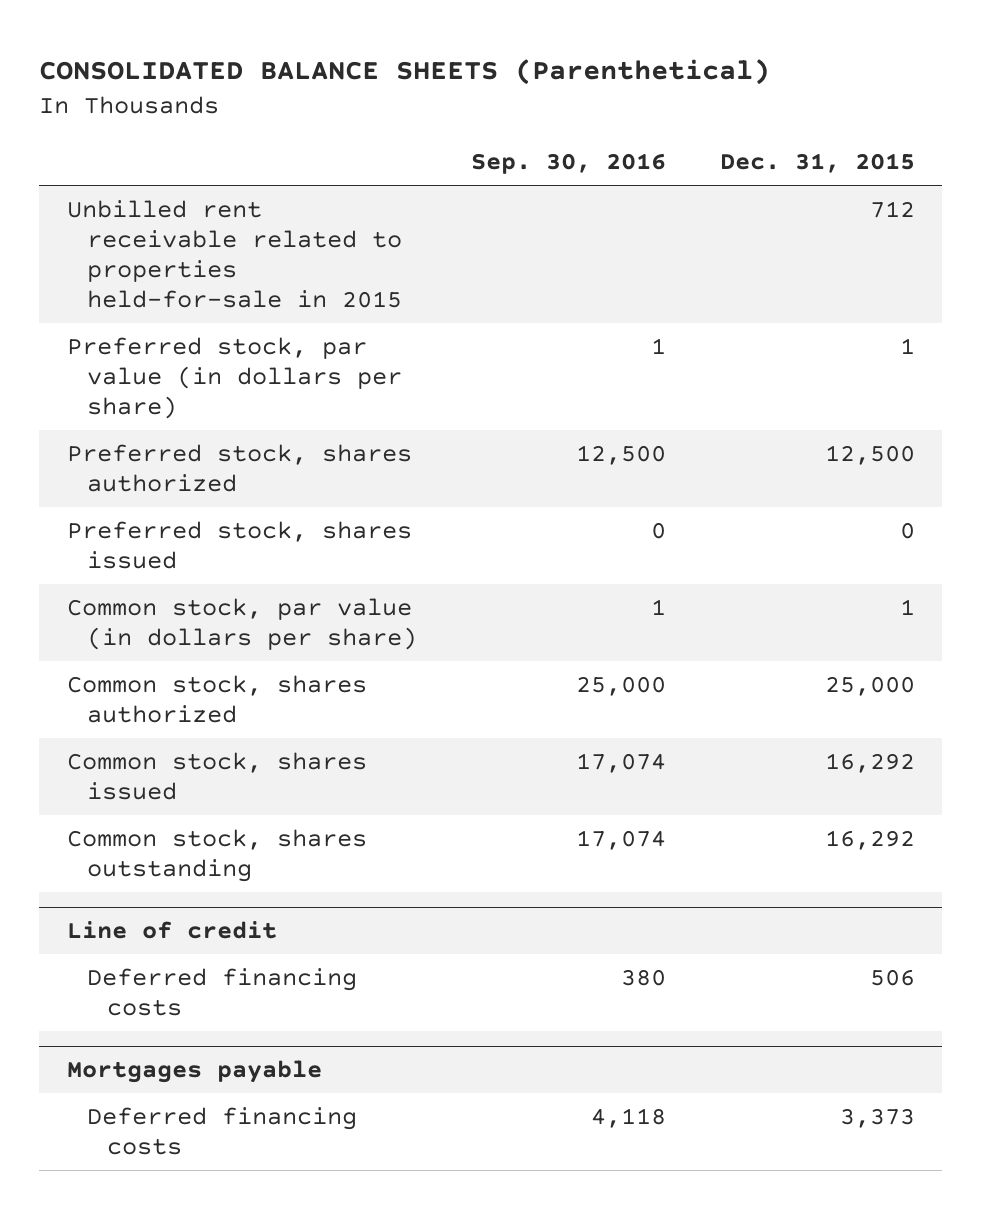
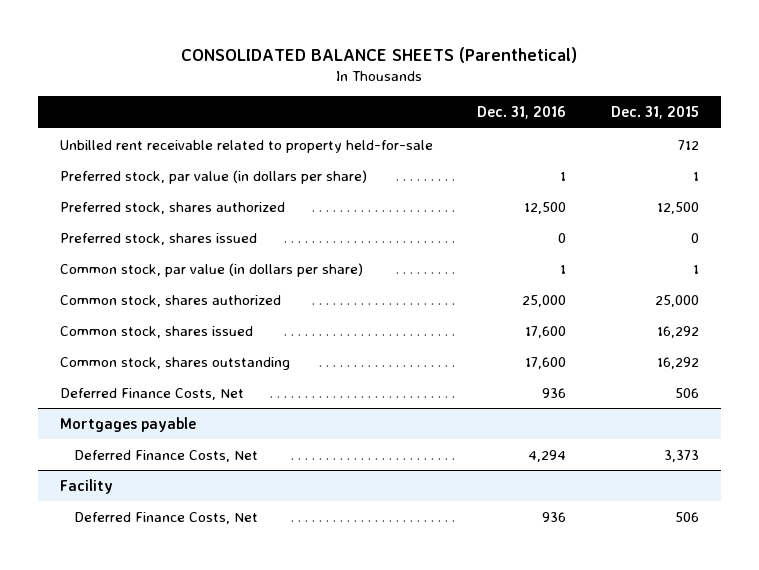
[470,153,666,175] Sep. 30, 2016 -> none
none -> [477,106,567,120] Dec. 31, 2016
[66,199,402,309] Unbilled rent receivable related to properties held-for-sale in 2015 -> [59,139,433,153] Unbilled rent receivable related to property held-for-sale
[66,921,277,940] Line of credit -> none
[86,967,357,1017] Deferred financing costs -> [59,387,244,400] Deferred Finance Costs, Net
[86,1106,357,1156] Deferred financing costs -> [74,449,259,462] Deferred Finance Costs, Net
none -> [59,478,113,494] Facility
none -> [74,511,259,524] Deferred Finance Costs, Net

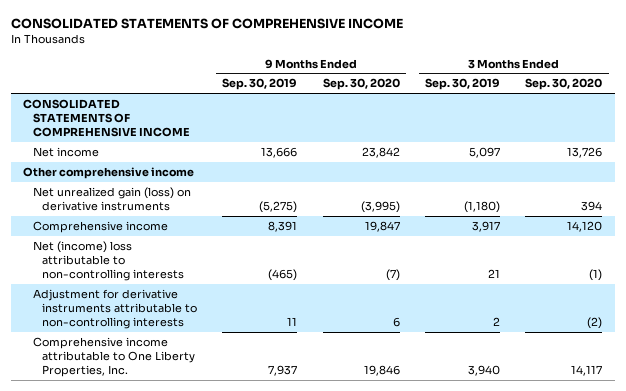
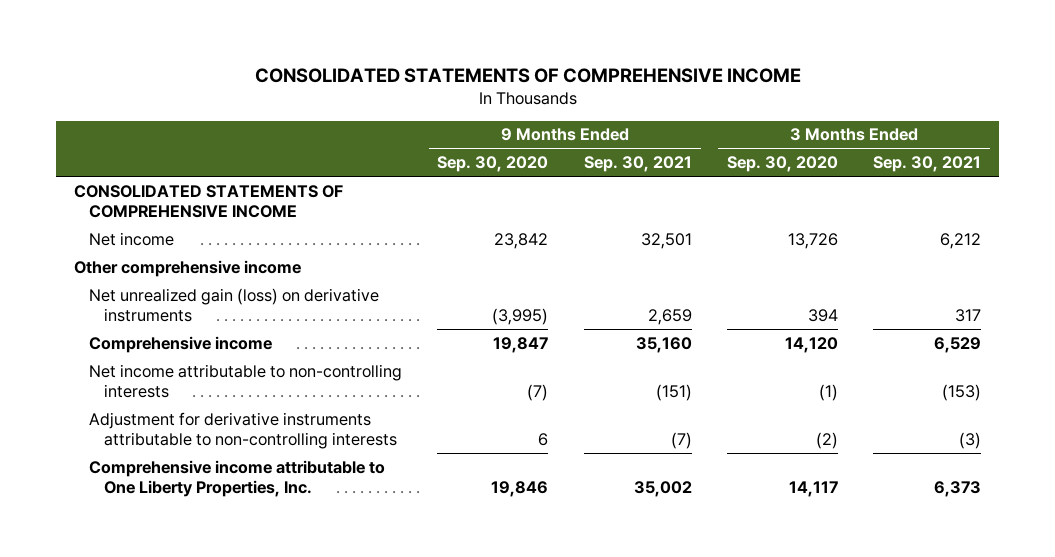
[222,78,298,91] Sep. 30, 2019 -> none
[424,78,500,91] Sep. 30, 2019 -> none
none -> [583,156,692,173] Sep. 30, 2021
none -> [873,156,982,173] Sep. 30, 2021
[32,240,184,281] Net (income) loss attributable to non-controlling interests -> [88,363,402,398] Net income attributable to non-controlling interests

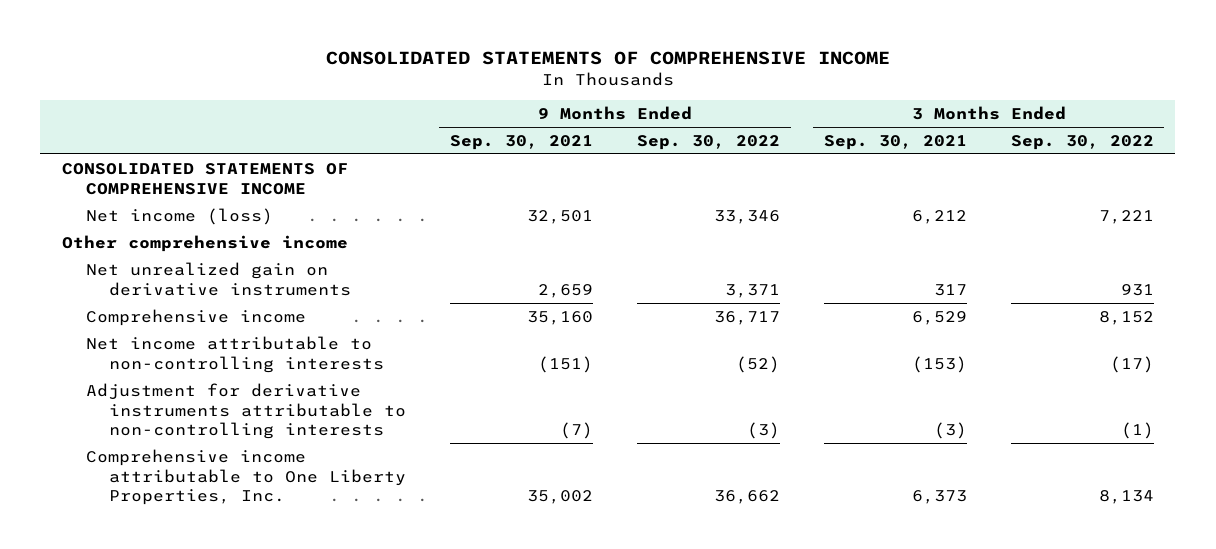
[437,156,549,173] Sep. 30, 2020 -> none
[727,156,839,173] Sep. 30, 2020 -> none
none -> [636,134,780,150] Sep. 30, 2022
none -> [1010,134,1154,150] Sep. 30, 2022
[88,231,174,246] Net income -> [85,207,273,225] Net income (loss)
[88,287,379,322] Net unrealized gain (loss) on derivative instruments -> [85,261,352,296] Net unrealized gain on derivative instruments

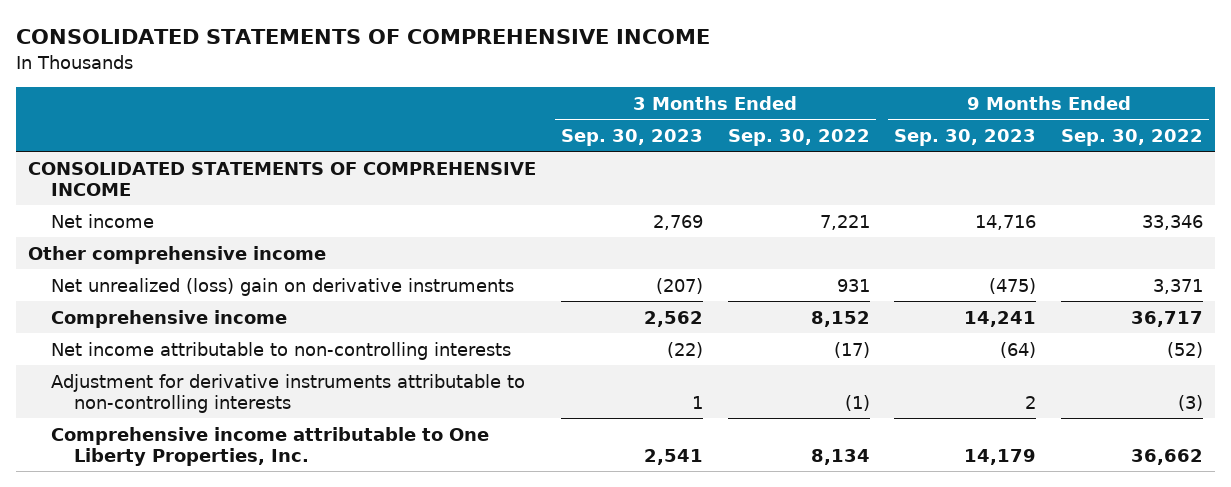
[450,134,594,150] Sep. 30, 2021 -> none
[823,134,967,150] Sep. 30, 2021 -> none
none -> [561,128,704,146] Sep. 30, 2023
none -> [894,128,1037,146] Sep. 30, 2023
[85,207,273,225] Net income (loss) -> [51,213,155,228] Net income
[85,261,352,296] Net unrealized gain on derivative instruments -> [51,277,515,296] Net unrealized (loss) gain on derivative instruments

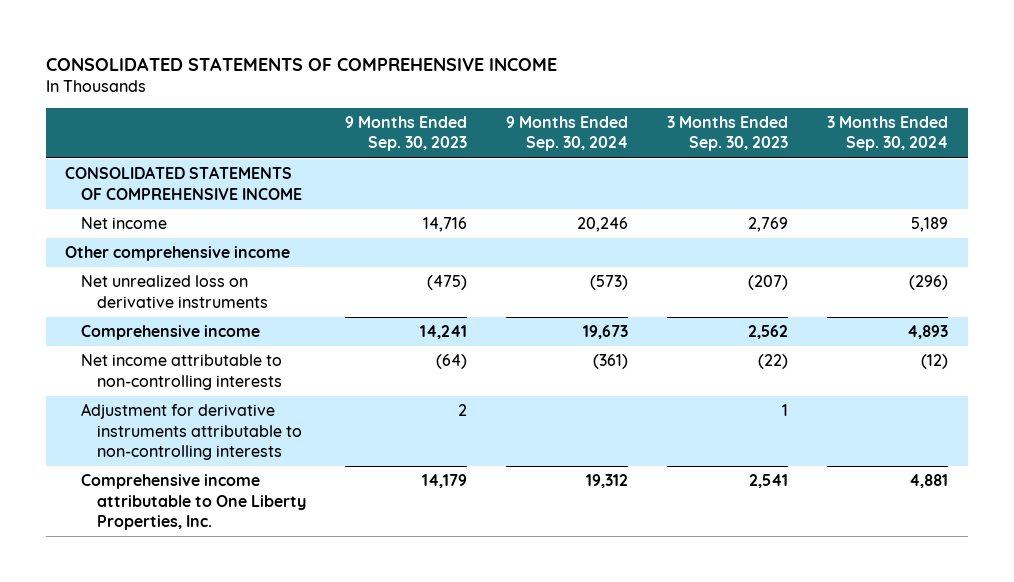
[727,128,870,146] Sep. 30, 2022 -> none
[1060,128,1203,146] Sep. 30, 2022 -> none
none -> [506,115,629,152] 9 Months Ended Sep. 30, 2024
none -> [827,115,949,152] 3 Months Ended Sep. 30, 2024
[51,277,515,296] Net unrealized (loss) gain on derivative instruments -> [81,275,269,308] Net unrealized loss on derivative instruments

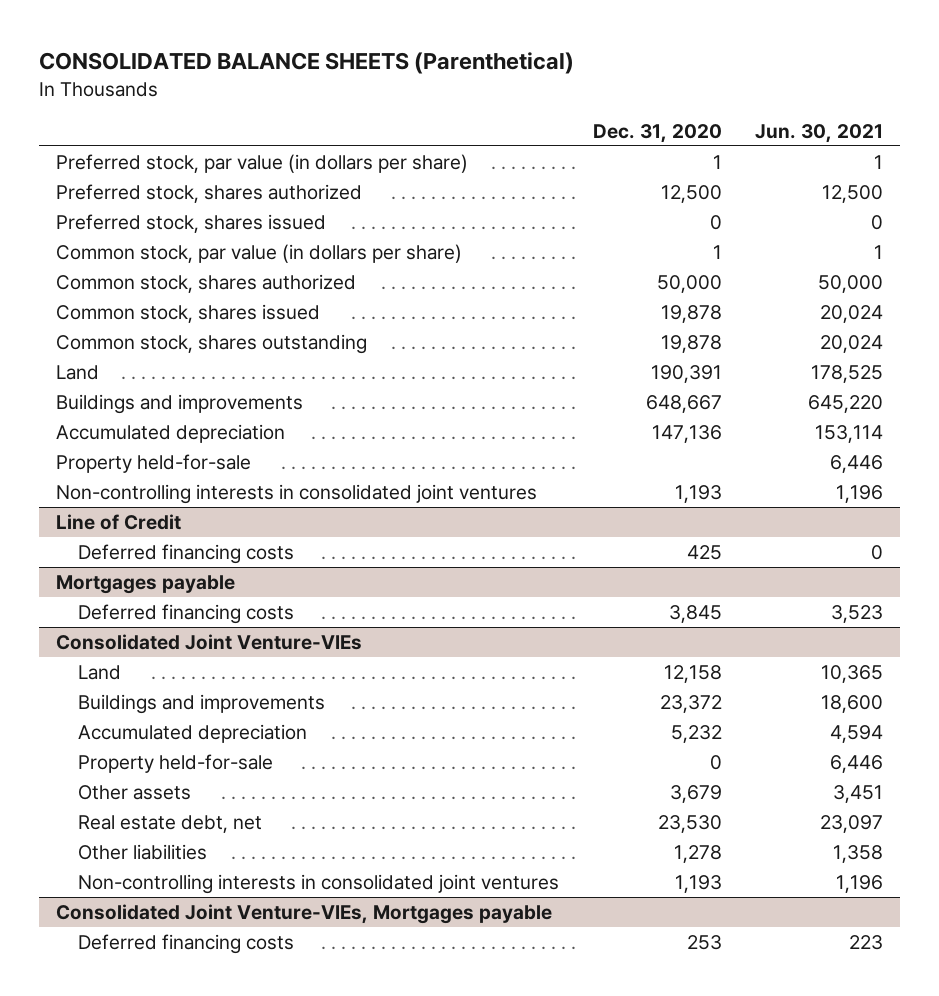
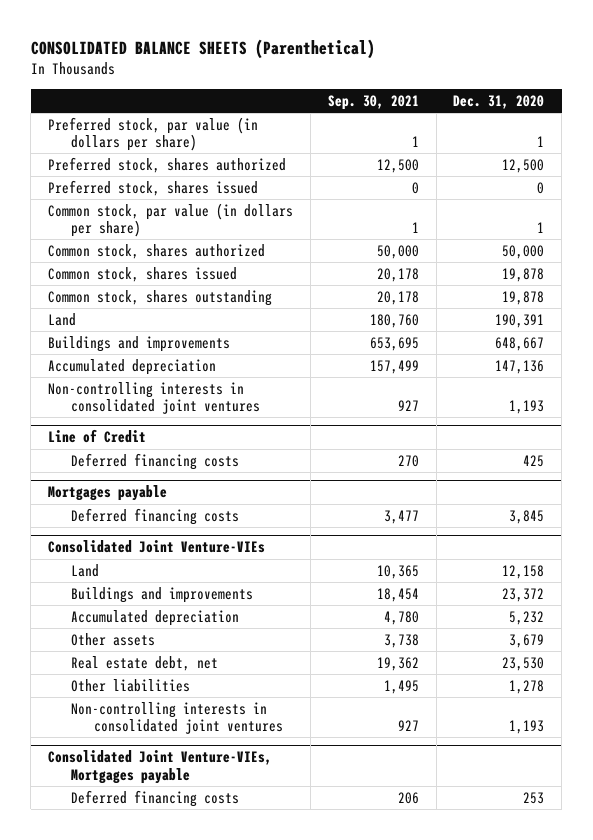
[755,123,884,143] Jun. 30, 2021 -> none
none -> [327,95,419,111] Sep. 30, 2021
[55,454,251,474] Property held-for-sale -> none
[78,754,274,774] Property held-for-sale -> none

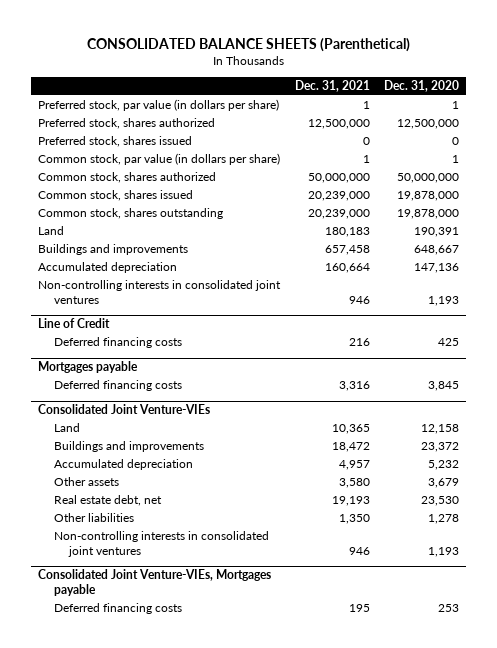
[327,95,419,111] Sep. 30, 2021 -> none
none -> [294,79,370,92] Dec. 31, 2021
[502,158,545,173] 12,500 -> [396,119,459,130] 12,500,000
[502,244,545,259] 50,000 -> [396,173,459,184] 50,000,000
[502,267,545,282] 19,878 -> [396,191,459,202] 19,878,000
[502,290,545,305] 19,878 -> [396,209,459,220] 19,878,000

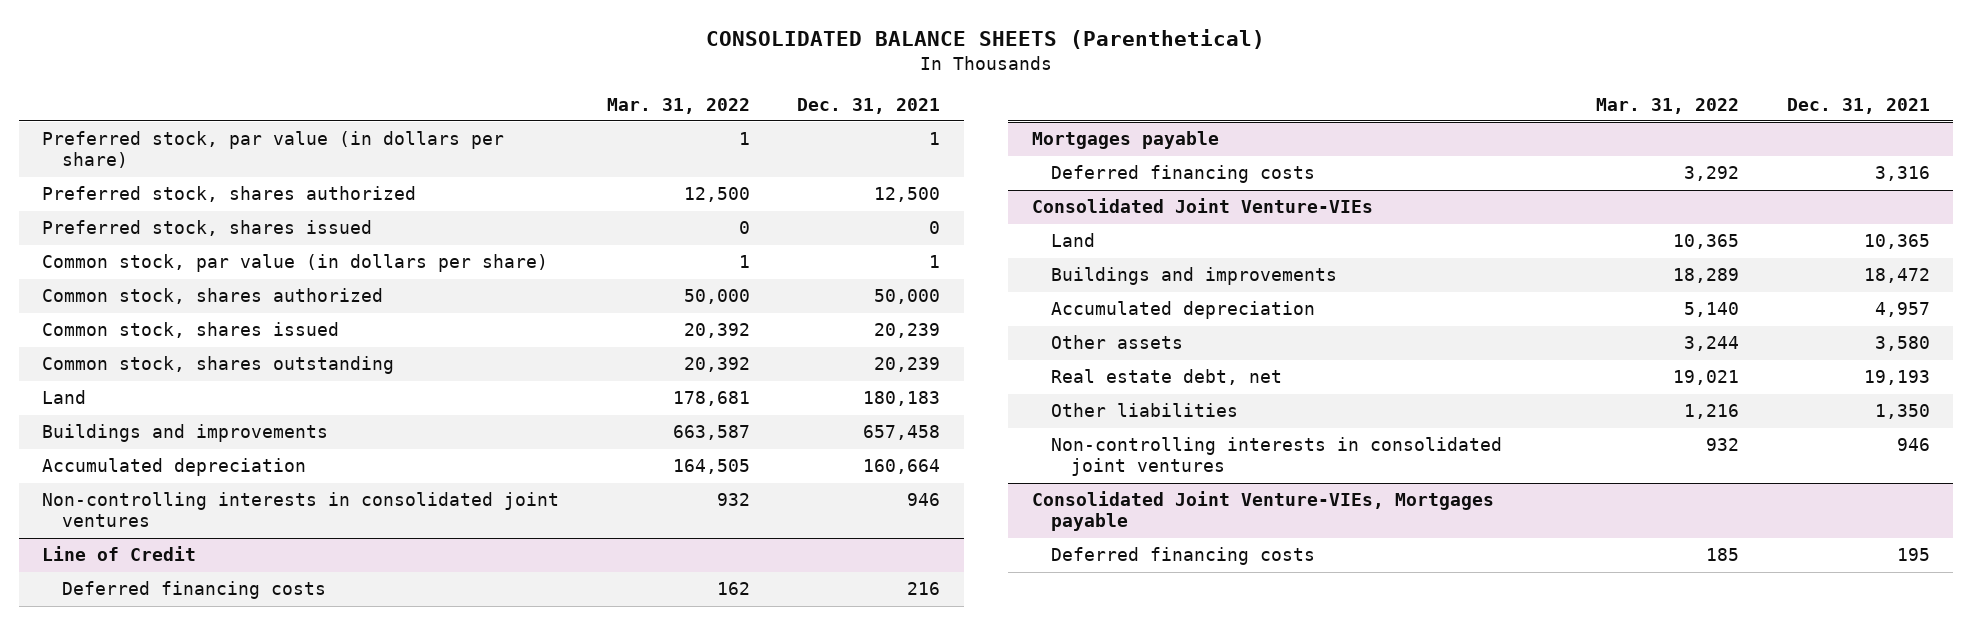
[383,79,459,92] Dec. 31, 2020 -> none
none -> [606,97,750,114] Mar. 31, 2022
[307,119,370,130] 12,500,000 -> [874,187,941,203] 12,500
[307,173,370,184] 50,000,000 -> [874,289,941,305] 50,000
[307,191,370,202] 20,239,000 -> [874,323,941,339] 20,239
[307,209,370,220] 20,239,000 -> [874,357,941,373] 20,239

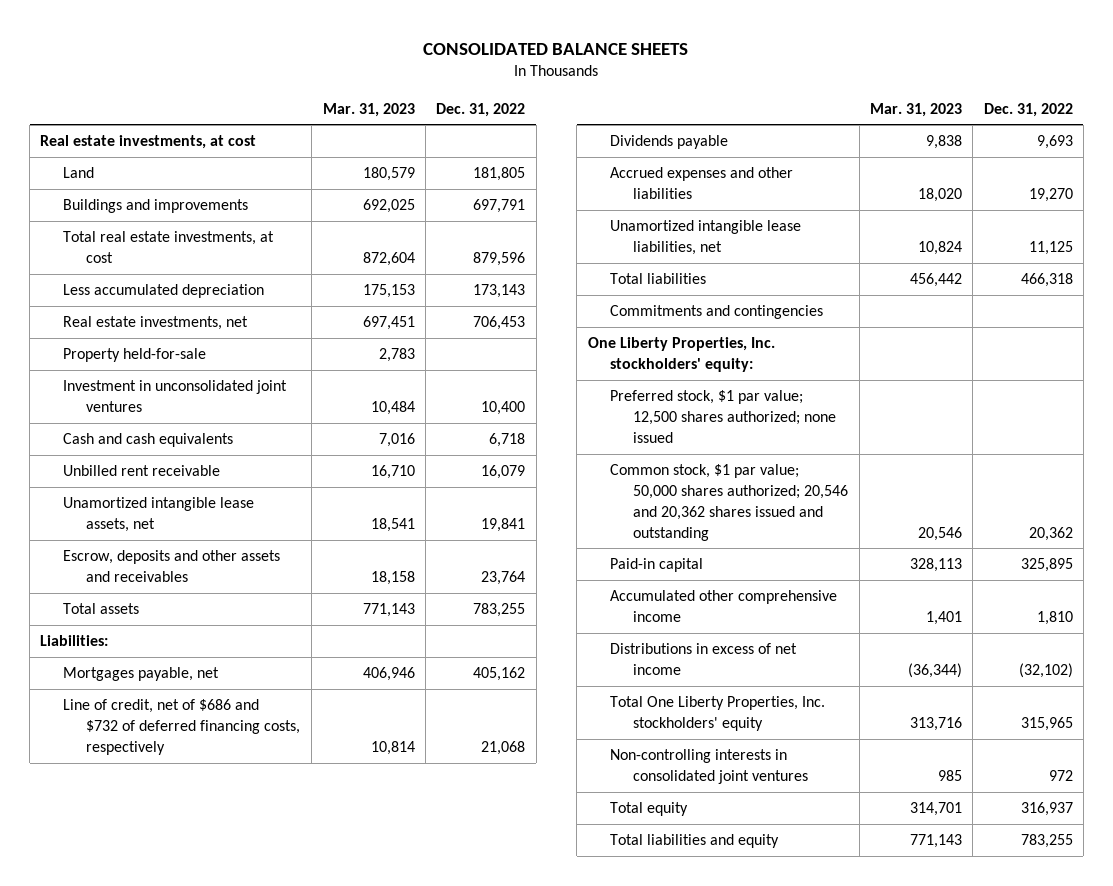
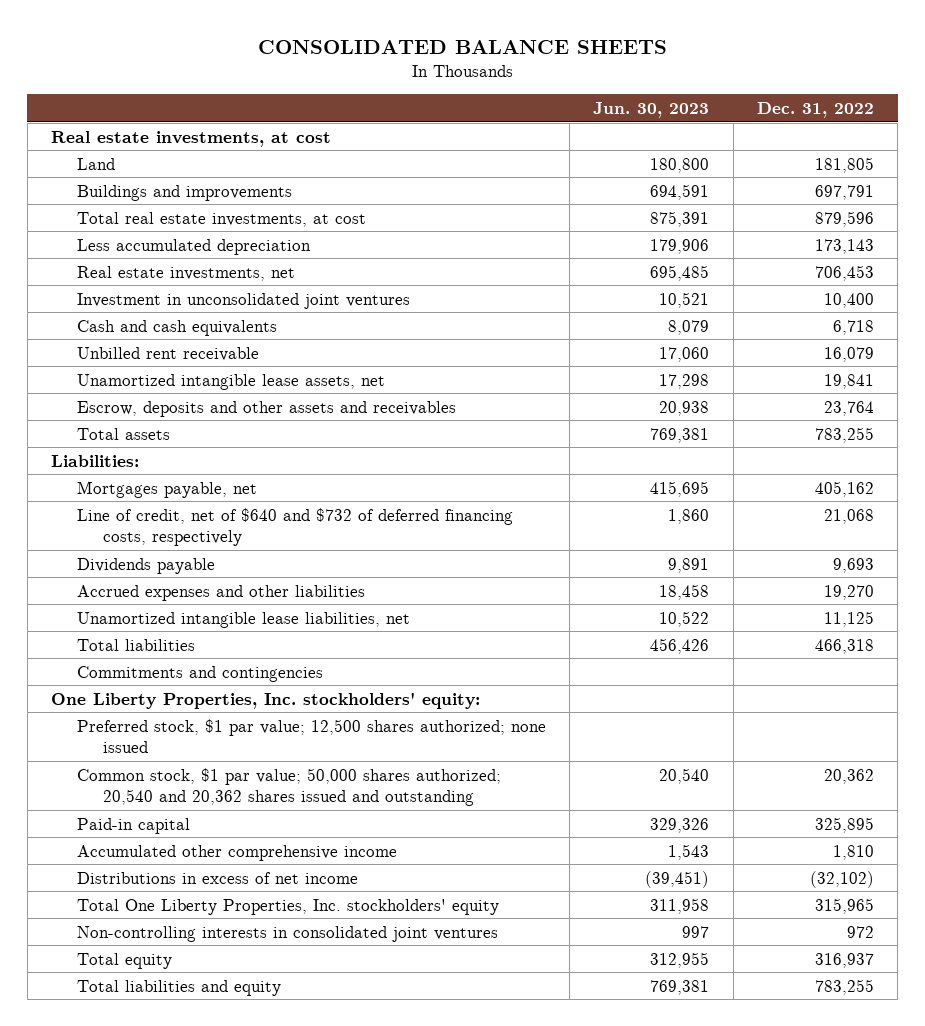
[322,102,415,117] Mar. 31, 2023 -> none
none -> [593,101,710,118] Jun. 30, 2023
[63,348,207,363] Property held-for-sale -> none
[63,699,301,755] Line of credit, net of $686 and $732 of deferred financing costs, respectively -> [76,507,513,547] Line of credit, net of $640 and $732 of deferred financing costs, respectively
[610,464,849,541] Common stock, $1 par value; 50,000 shares authorized; 20,546 and 20,362 shares issued and outstanding -> [76,767,501,807] Common stock, $1 par value; 50,000 shares authorized; 20,540 and 20,362 shares issued and outstanding

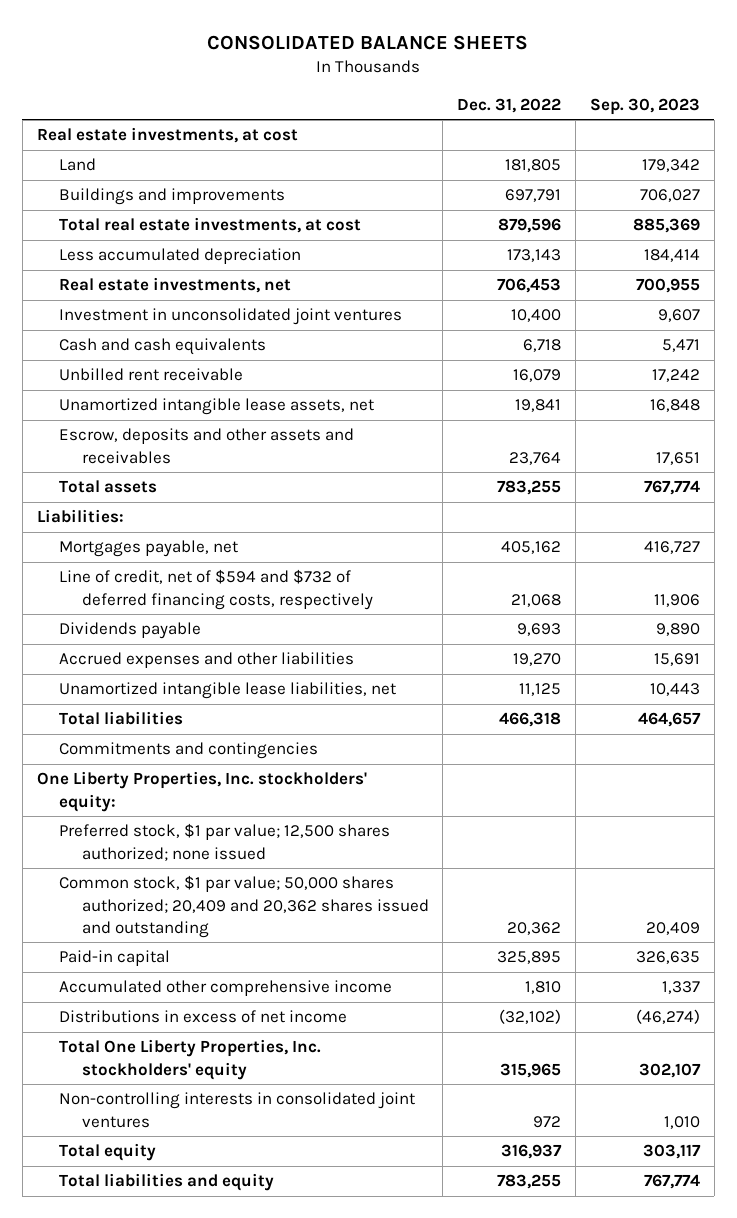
[593,101,710,118] Jun. 30, 2023 -> none
none -> [590,97,701,115] Sep. 30, 2023
[76,507,513,547] Line of credit, net of $640 and $732 of deferred financing costs, respectively -> [59,569,373,610] Line of credit, net of $594 and $732 of deferred financing costs, respectively
[76,767,501,807] Common stock, $1 par value; 50,000 shares authorized; 20,540 and 20,362 shares issued and outstanding -> [59,875,429,938] Common stock, $1 par value; 50,000 shares authorized; 20,409 and 20,362 shares issued and outstanding

